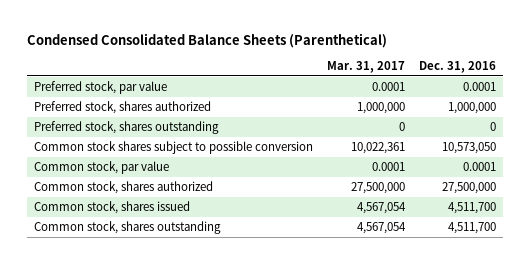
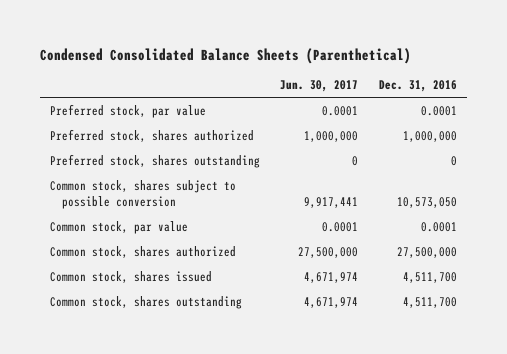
[326,61,405,74] Mar. 31, 2017 -> none
none -> [280,80,359,93] Jun. 30, 2017
[33,140,313,154] Common stock shares subject to possible conversion -> [50,179,237,209] Common stock, shares subject to possible conversion

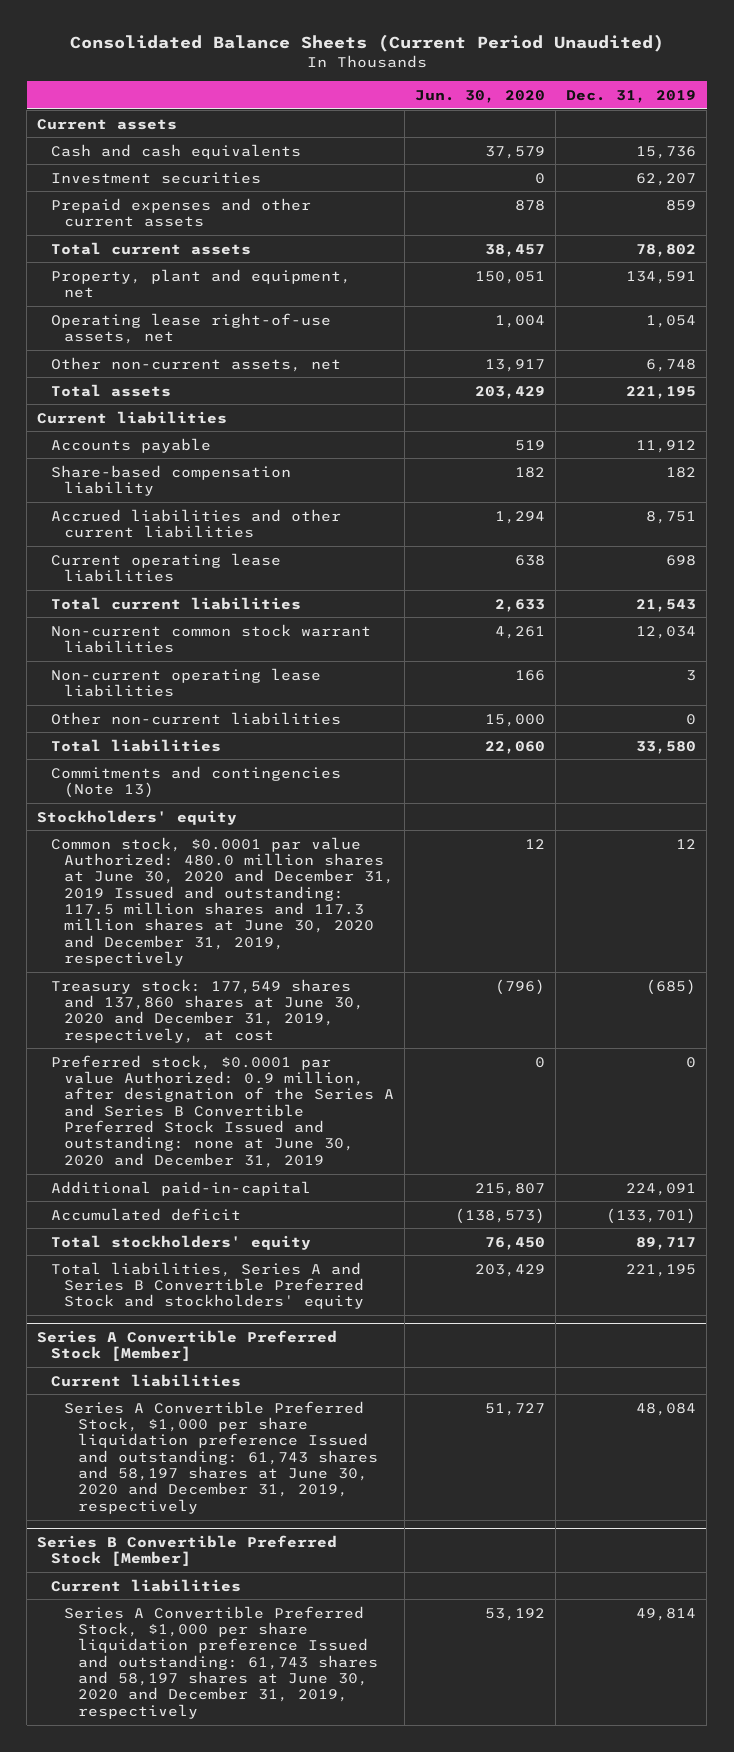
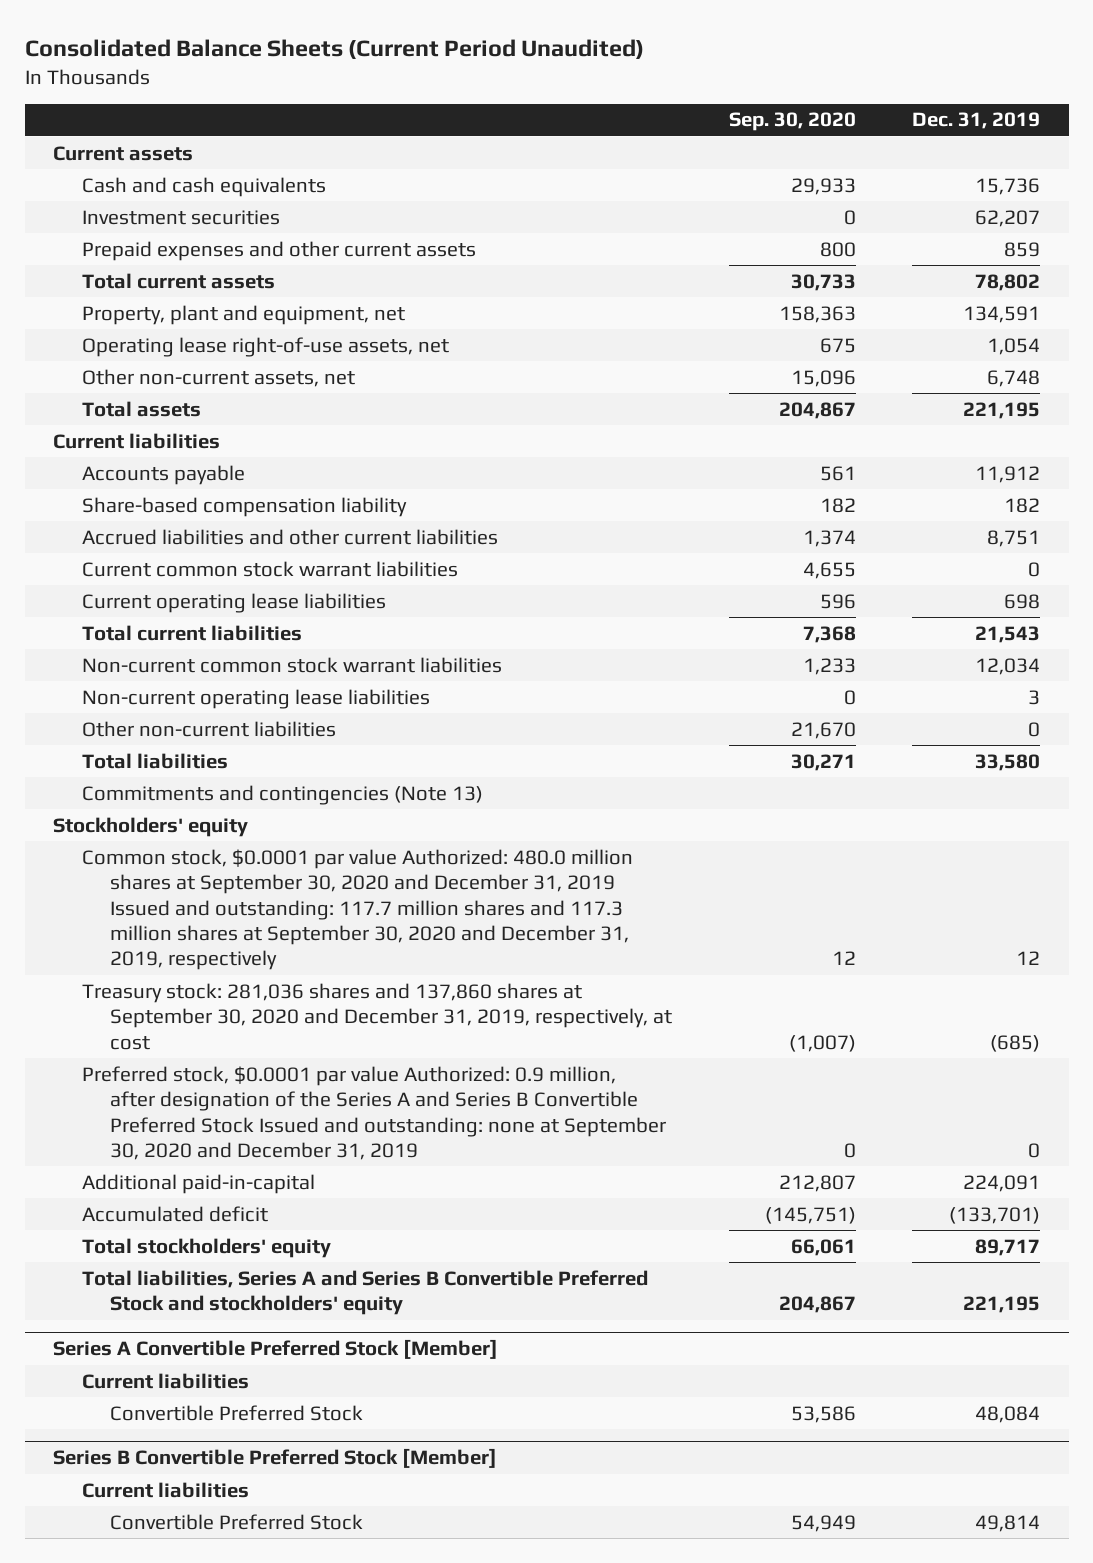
[415,90,546,104] Jun. 30, 2020 -> none
none -> [728,112,856,132] Sep. 30, 2020
none -> [81,560,458,577] Current common stock warrant liabilities
[50,836,395,967] Common stock, $0.0001 par value Authorized: 480.0 million shares at June 30, 2020 and December 31, 2019 Issued and outstanding: 117.5 million shares and 117.3 million shares at June 30, 2020 and December 31, 2019, respectively -> [81,848,633,971] Common stock, $0.0001 par value Authorized: 480.0 million shares at September 30, 2020 and December 31, 2019 Issued and outstanding: 117.7 million shares and 117.3 million shares at September 30, 2020 and December 31, 2019, respectively
[50,978,365,1043] Treasury stock: 177,549 shares and 137,860 shares at June 30, 2020 and December 31, 2019, respectively, at cost -> [81,982,673,1050] Treasury stock: 281,036 shares and 137,860 shares at September 30, 2020 and December 31, 2019, respectively, at cost
[50,1054,395,1168] Preferred stock, $0.0001 par value Authorized: 0.9 million, after designation of the Series A and Series B Convertible Preferred Stock Issued and outstanding: none at June 30, 2020 and December 31, 2019 -> [81,1065,667,1161] Preferred stock, $0.0001 par value Authorized: 0.9 million, after designation of the Series A and Series B Convertible Preferred Stock Issued and outstanding: none at September 30, 2020 and December 31, 2019
[64,1400,378,1514] Series A Convertible Preferred Stock, $1,000 per share liquidation preference Issued and outstanding: 61,743 shares and 58,197 shares at June 30, 2020 and December 31, 2019, respectively -> [110,1404,364,1421] Convertible Preferred Stock
[64,1605,378,1719] Series A Convertible Preferred Stock, $1,000 per share liquidation preference Issued and outstanding: 61,743 shares and 58,197 shares at June 30, 2020 and December 31, 2019, respectively -> [110,1513,364,1530] Convertible Preferred Stock

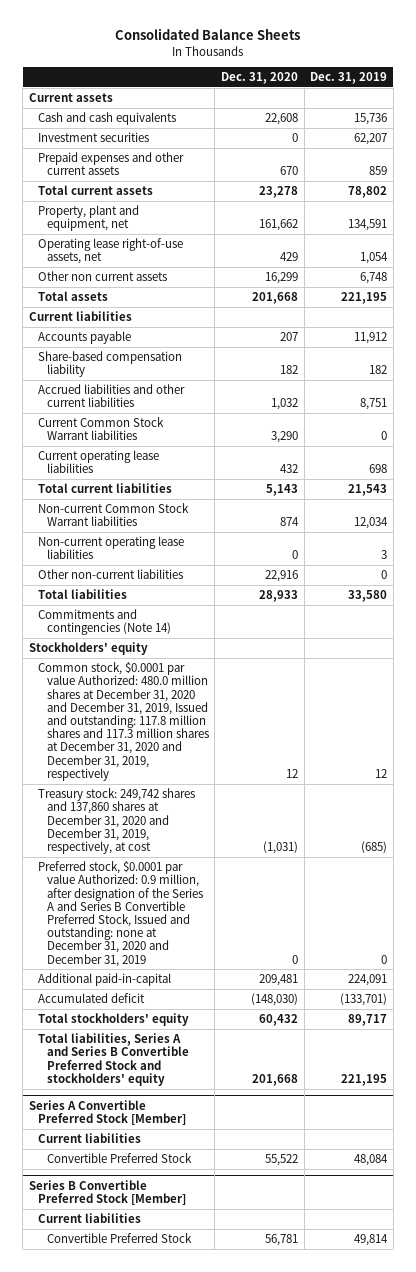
[24,39,644,60] Consolidated Balance Sheets (Current Period Unaudited) -> [115,28,301,41] Consolidated Balance Sheets
[728,112,856,132] Sep. 30, 2020 -> none
none -> [220,72,298,85] Dec. 31, 2020
[81,368,355,387] Other non-current assets, net -> [37,271,167,282] Other non current assets
[81,560,458,577] Current common stock warrant liabilities -> [37,417,164,441] Current Common Stock Warrant liabilities
[81,656,502,673] Non-current common stock warrant liabilities -> [37,503,189,527] Non-current Common Stock Warrant liabilities
[81,784,483,805] Commitments and contingencies (Note 13) -> [37,609,171,636] Commitments and contingencies (Note 14)
[81,848,633,971] Common stock, $0.0001 par value Authorized: 480.0 million shares at September 30, 2020 and December 31, 2019 Issued and outstanding: 117.7 million shares and 117.3 million shares at September 30, 2020 and December 31, 2019, respectively -> [37,662,209,781] Common stock, $0.0001 par value Authorized: 480.0 million shares at December 31, 2020 and December 31, 2019, Issued and outstanding: 117.8 million shares and 117.3 million shares at December 31, 2020 and December 31, 2019, respectively
[81,982,673,1050] Treasury stock: 281,036 shares and 137,860 shares at September 30, 2020 and December 31, 2019, respectively, at cost -> [37,788,195,854] Treasury stock: 249,742 shares and 137,860 shares at December 31, 2020 and December 31, 2019, respectively, at cost
[81,1065,667,1161] Preferred stock, $0.0001 par value Authorized: 0.9 million, after designation of the Series A and Series B Convertible Preferred Stock Issued and outstanding: none at September 30, 2020 and December 31, 2019 -> [37,861,203,967] Preferred stock, $0.0001 par value Authorized: 0.9 million, after designation of the Series A and Series B Convertible Preferred Stock, Issued and outstanding: none at December 31, 2020 and December 31, 2019

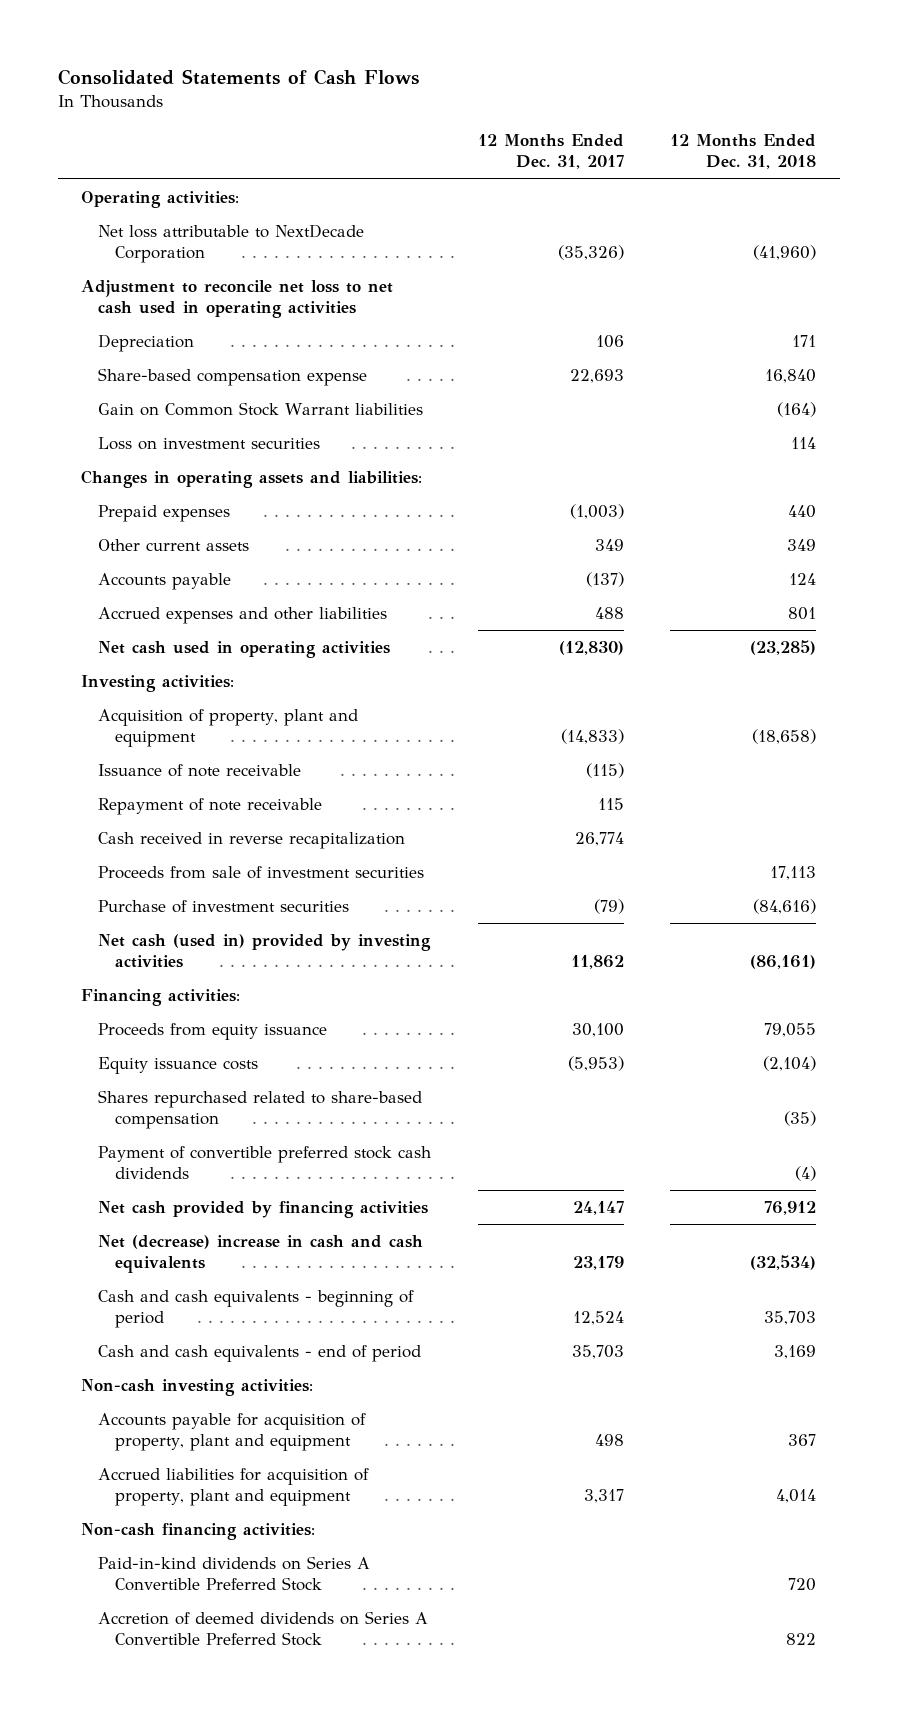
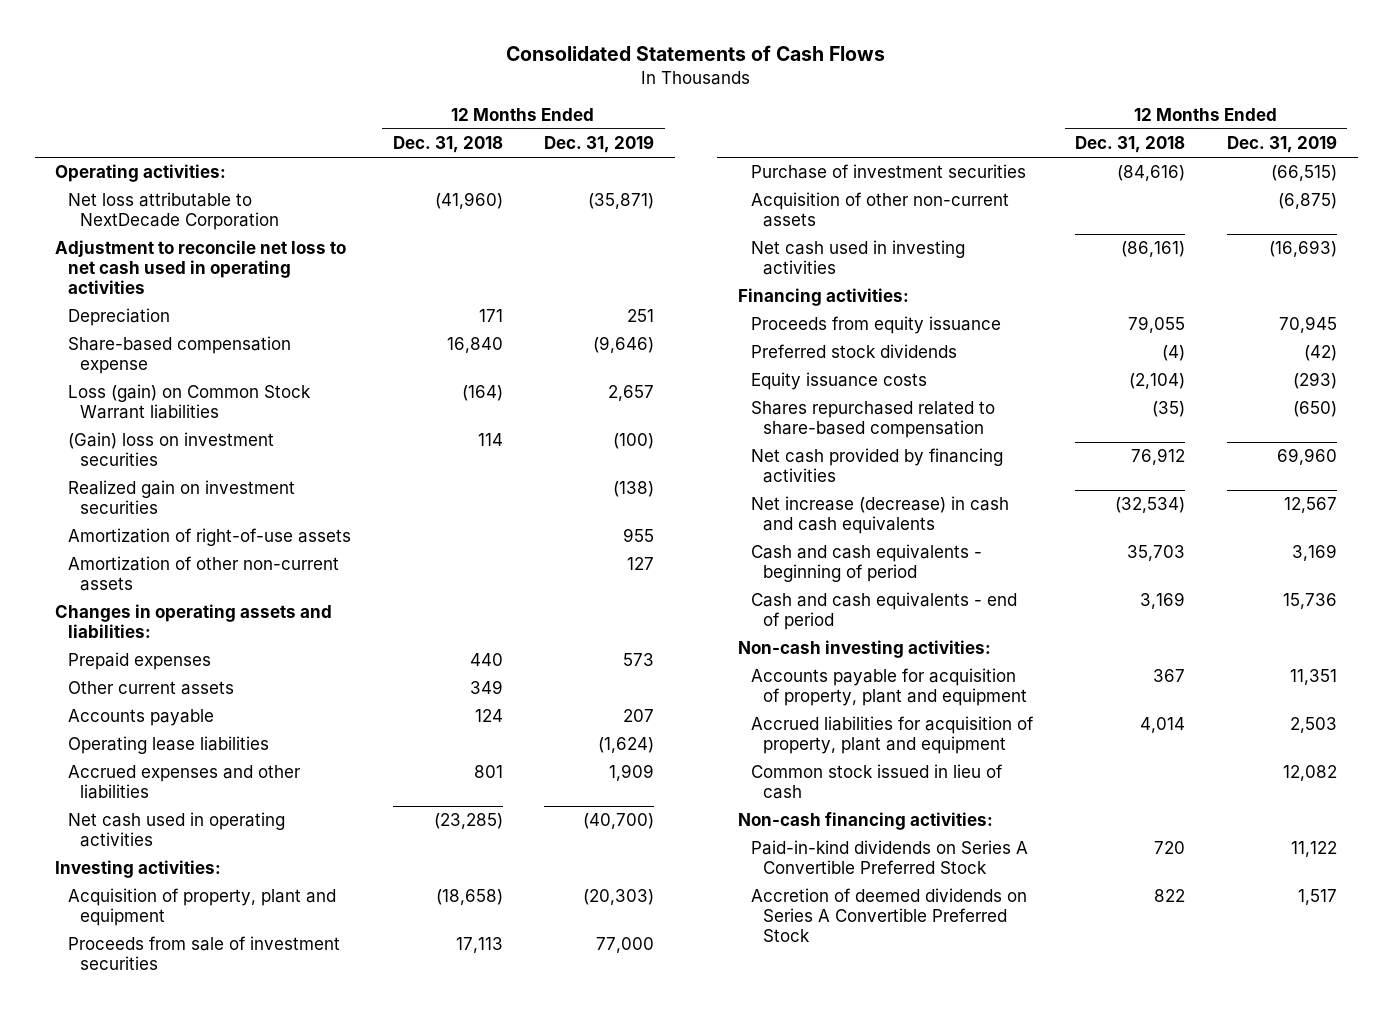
[477,134,624,170] 12 Months Ended Dec. 31, 2017 -> none
none -> [544,135,655,154] Dec. 31, 2019
[98,401,424,416] Gain on Common Stock Warrant liabilities -> [67,384,311,420] Loss (gain) on Common Stock Warrant liabilities
[98,436,321,450] Loss on investment securities -> [67,432,274,467] (Gain) loss on investment securities
none -> [67,480,295,515] Realized gain on investment securities
none -> [67,528,351,547] Amortization of right-of-use assets
none -> [67,556,339,592] Amortization of other non-current assets
none -> [67,736,269,755] Operating lease liabilities
[98,763,302,777] Issuance of note receivable -> none
[98,797,323,815] Repayment of note receivable -> none
[98,831,406,849] Cash received in reverse recapitalization -> none
none -> [750,192,1009,228] Acquisition of other non-current assets
[98,933,432,968] Net cash (used in) provided by investing activities -> [750,240,965,276] Net cash used in investing activities
none -> [750,344,957,359] Preferred stock dividends
[98,1145,432,1179] Payment of convertible preferred stock cash dividends -> none
[98,1234,424,1273] Net (decrease) increase in cash and cash equivalents -> [750,496,1009,535] Net increase (decrease) in cash and cash equivalents
none -> [750,764,1003,800] Common stock issued in lieu of cash

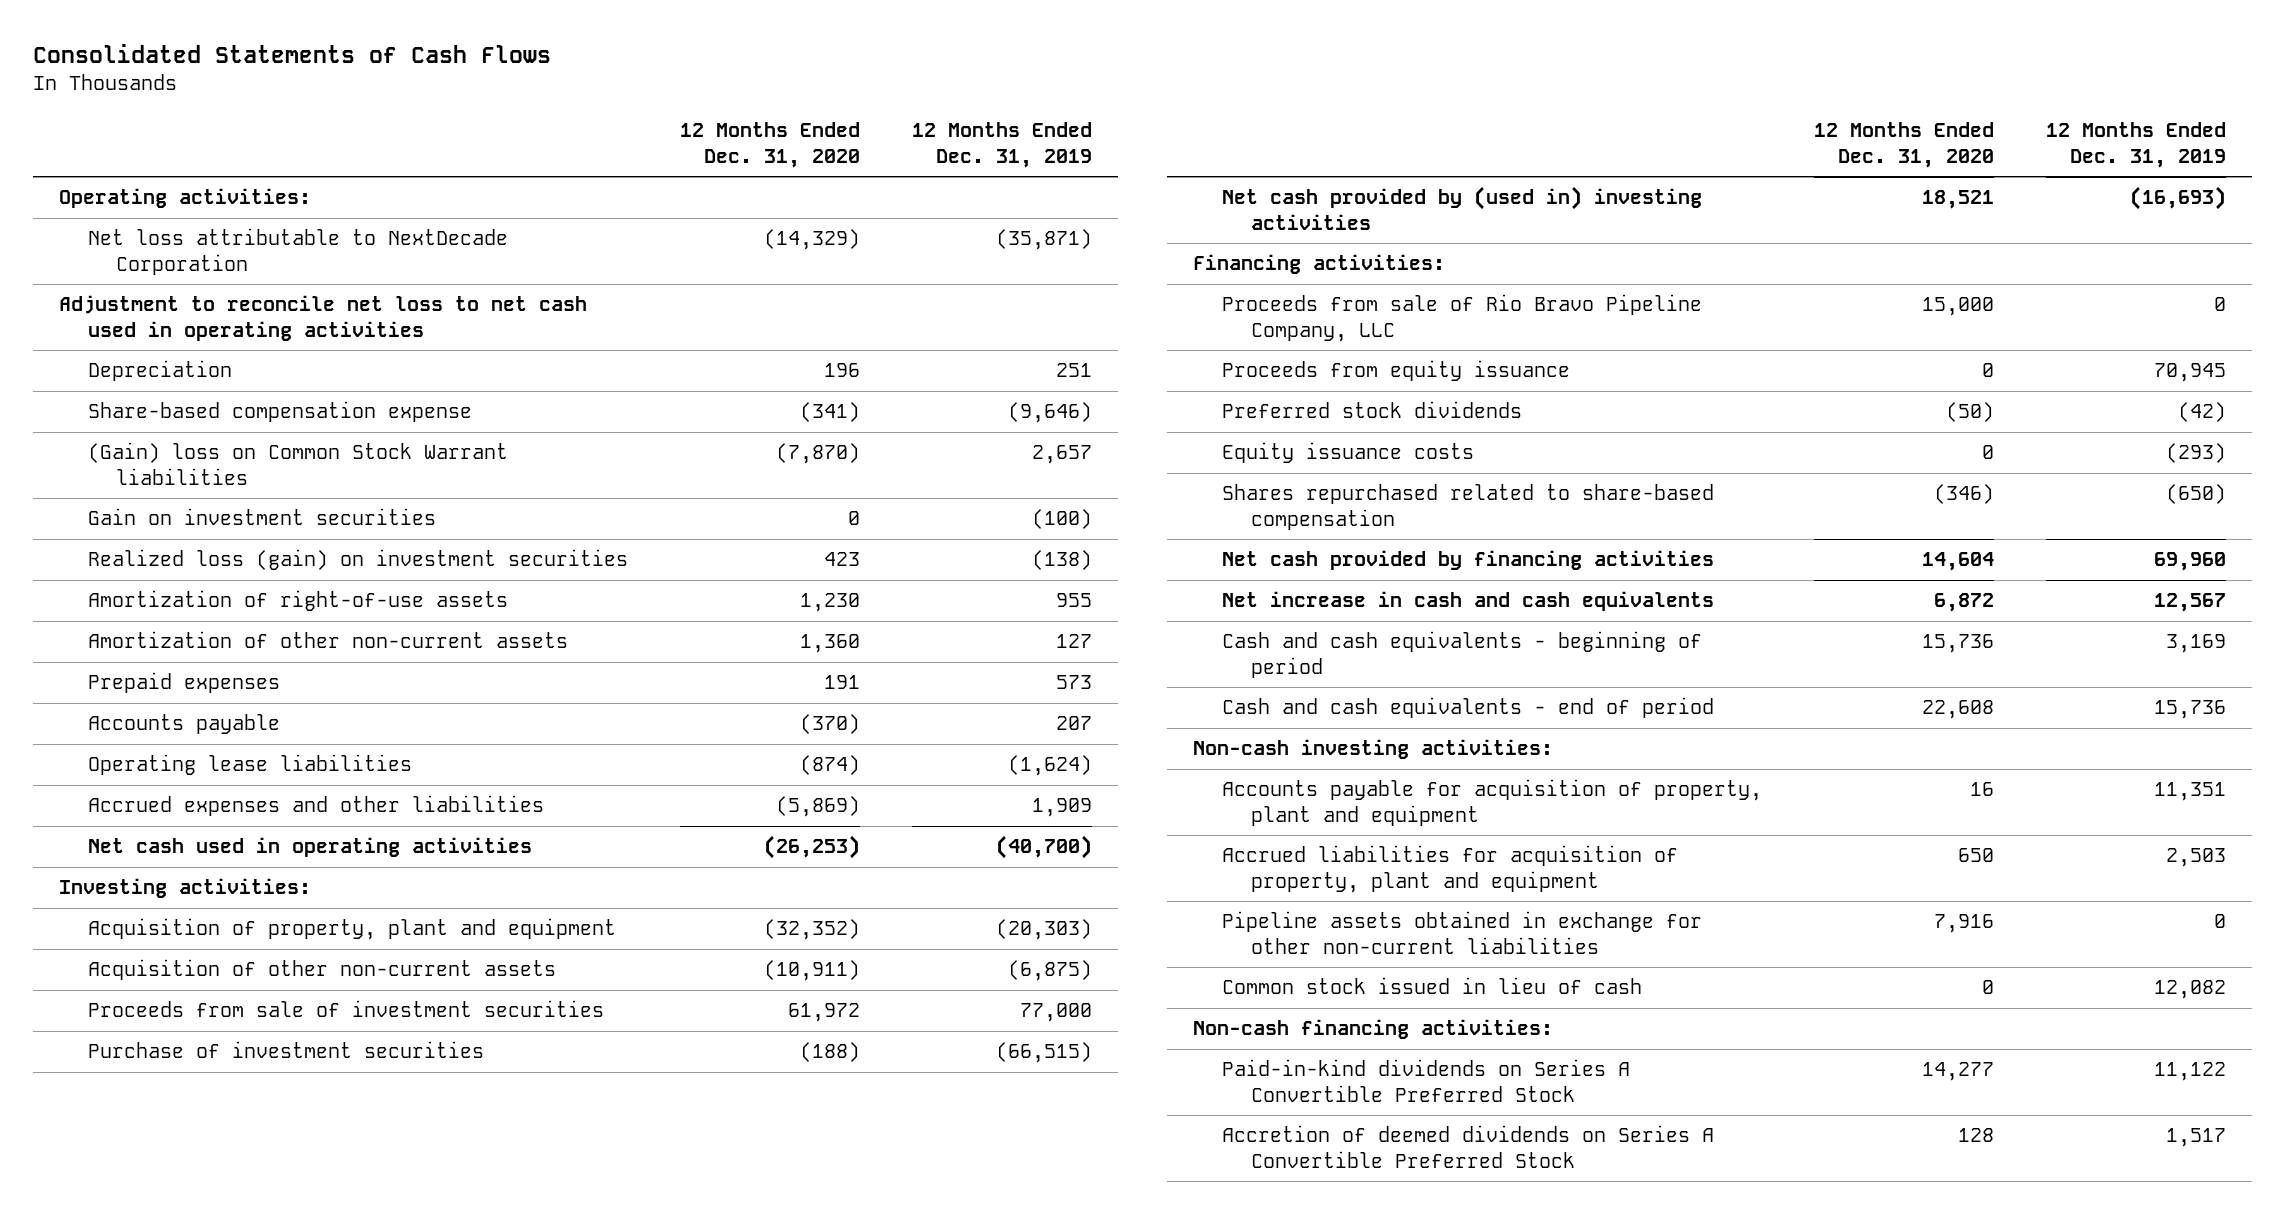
[392,136,503,154] Dec. 31, 2018 -> none
none -> [679,122,860,168] 12 Months Ended Dec. 31, 2020
[67,384,311,420] Loss (gain) on Common Stock Warrant liabilities -> [87,442,508,485] (Gain) loss on Common Stock Warrant liabilities
[67,432,274,467] (Gain) loss on investment securities -> [87,508,436,526] Gain on investment securities
[67,480,295,515] Realized gain on investment securities -> [87,549,628,571] Realized loss (gain) on investment securities
[55,604,333,639] Changes in operating assets and liabilities: -> none
[67,681,234,696] Other current assets -> none
[750,192,1009,228] Acquisition of other non-current assets -> [87,959,556,981] Acquisition of other non-current assets
[750,240,965,276] Net cash used in investing activities -> [1221,186,1702,230] Net cash provided by (used in) investing activities
none -> [1221,294,1702,342] Proceeds from sale of Rio Bravo Pipeline Company, LLC
[750,496,1009,535] Net increase (decrease) in cash and cash equivalents -> [1221,591,1714,612] Net increase in cash and cash equivalents
none -> [1221,911,1702,954] Pipeline assets obtained in exchange for other non-current liabilities

